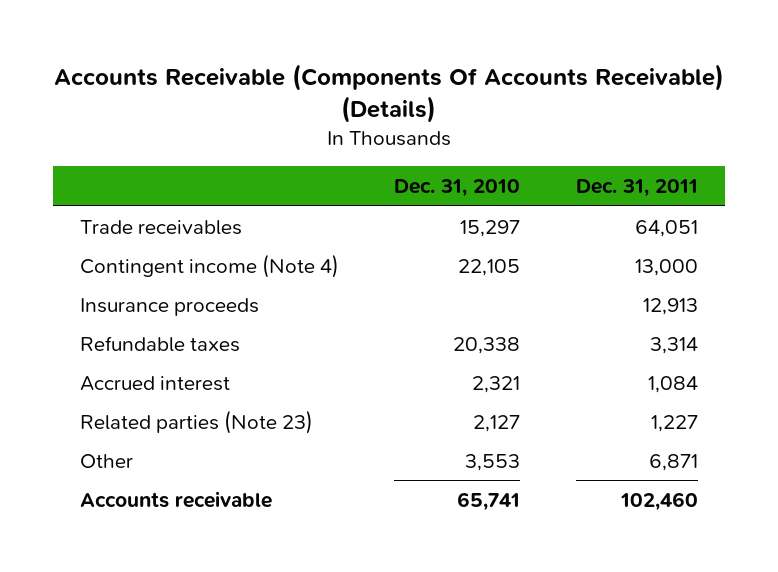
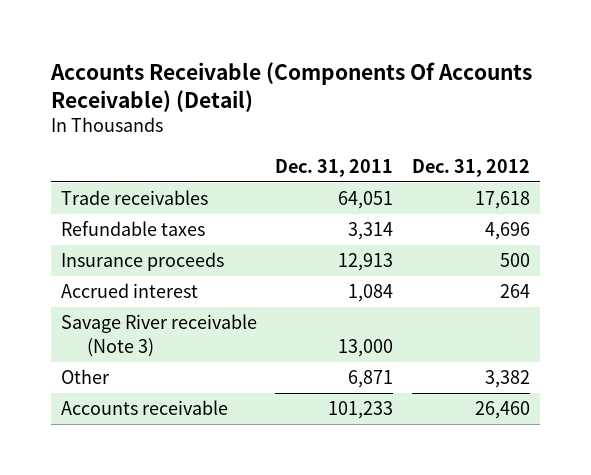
[53,63,724,124] Accounts Receivable (Components Of Accounts Receivable) (Details) -> [50,61,533,112] Accounts Receivable (Components Of Accounts Receivable) (Detail)
[394,179,521,198] Dec. 31, 2010 -> none
none -> [412,158,531,177] Dec. 31, 2012
[80,253,340,278] Contingent income (Note 4) -> none
[80,297,260,316] Insurance proceeds -> [60,252,224,272] Insurance proceeds
[80,409,314,434] Related parties (Note 23) -> none
none -> [60,314,257,357] Savage River receivable (Note 3)
[619,491,698,511] 102,460 -> [328,401,394,420] 101,233

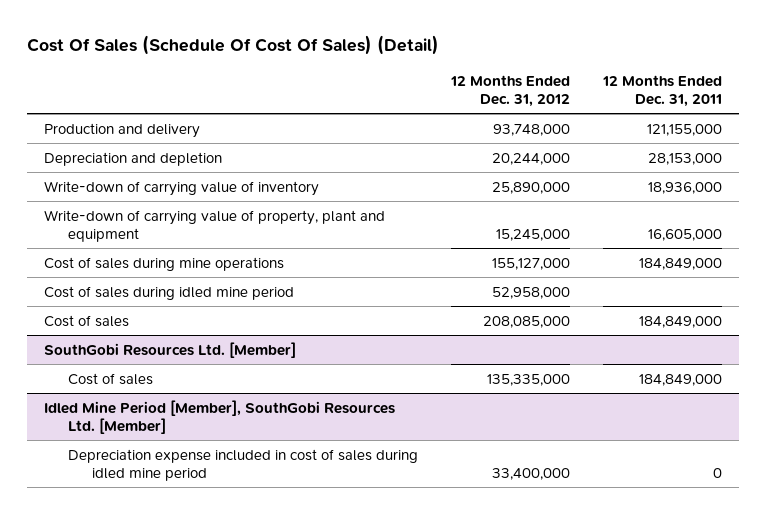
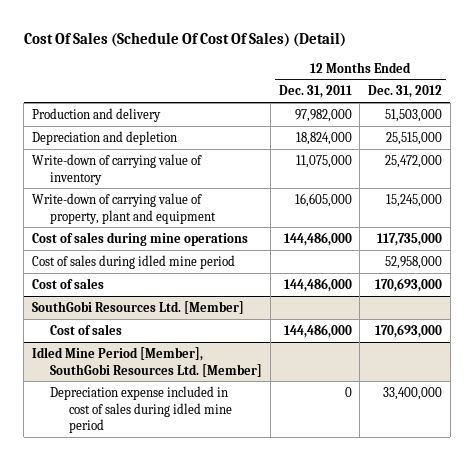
[492,123,570,136] 93,748,000 -> [385,108,443,122] 51,503,000
[647,123,723,136] 121,155,000 -> [294,108,352,122] 97,982,000
[491,152,570,165] 20,244,000 -> [386,131,443,145] 25,515,000
[648,152,723,165] 28,153,000 -> [295,131,352,145] 18,824,000
[491,181,570,194] 25,890,000 -> [385,154,443,168] 25,472,000
[648,181,723,194] 18,936,000 -> [295,154,352,168] 11,075,000
[491,257,570,270] 155,127,000 -> [377,232,443,246] 117,735,000
[639,257,723,270] 184,849,000 -> [283,231,352,246] 144,486,000
[482,315,570,328] 208,085,000 -> [375,277,443,292] 170,693,000
[639,315,723,328] 184,849,000 -> [283,277,352,292] 144,486,000
[486,373,570,386] 135,335,000 -> [375,323,443,338] 170,693,000
[639,373,723,386] 184,849,000 -> [283,323,352,338] 144,486,000

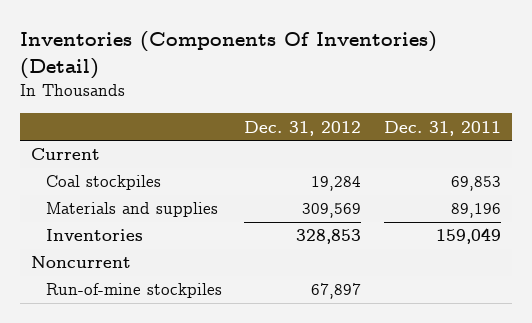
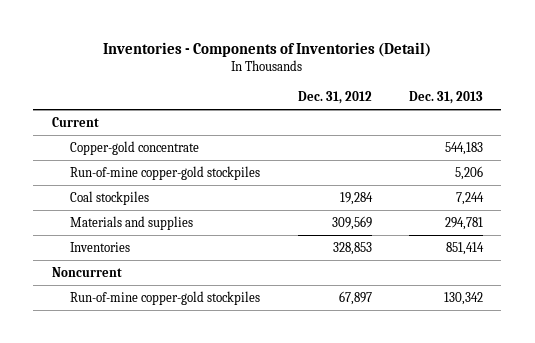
[19,31,437,79] Inventories (Components Of Inventories) (Detail) -> [103,41,432,57] Inventories - Components of Inventories (Detail)
[383,120,501,136] Dec. 31, 2011 -> none
none -> [408,91,483,105] Dec. 31, 2013
none -> [70,140,200,155] Copper-gold concentrate
none -> [70,165,261,180] Run-of-mine copper-gold stockpiles
[45,283,222,299] Run-of-mine stockpiles -> [70,290,261,305] Run-of-mine copper-gold stockpiles

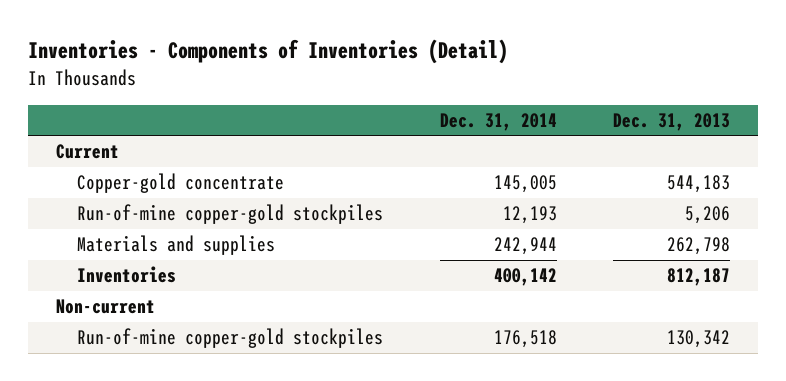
[297,91,372,105] Dec. 31, 2012 -> none
none -> [439,112,557,131] Dec. 31, 2014
[70,190,150,205] Coal stockpiles -> none
[444,216,483,230] 294,781 -> [666,237,730,256] 262,798
[445,241,484,255] 851,414 -> [666,268,730,287] 812,187
[51,266,122,277] Noncurrent -> [55,299,155,315] Non-current

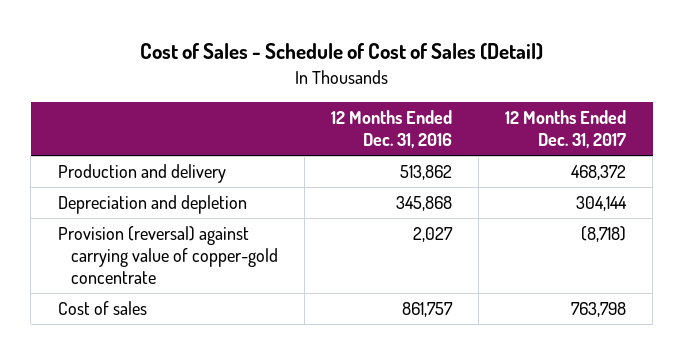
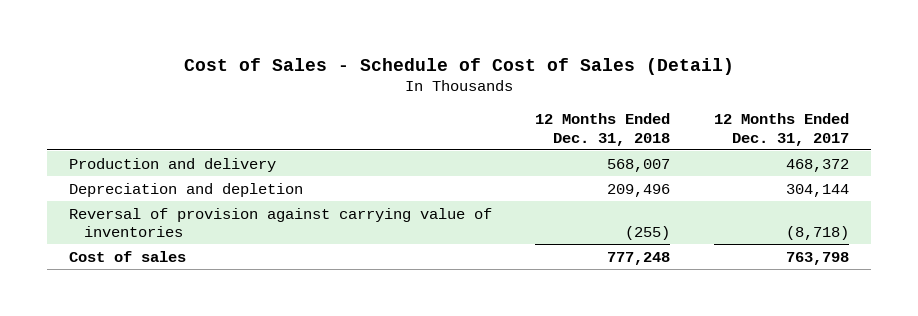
[330,110,452,149] 12 Months Ended Dec. 31, 2016 -> none
none -> [535,113,671,146] 12 Months Ended Dec. 31, 2018
[57,226,278,284] Provision (reversal) against carrying value of copper-gold concentrate -> [68,207,492,237] Reversal of provision against carrying value of inventories

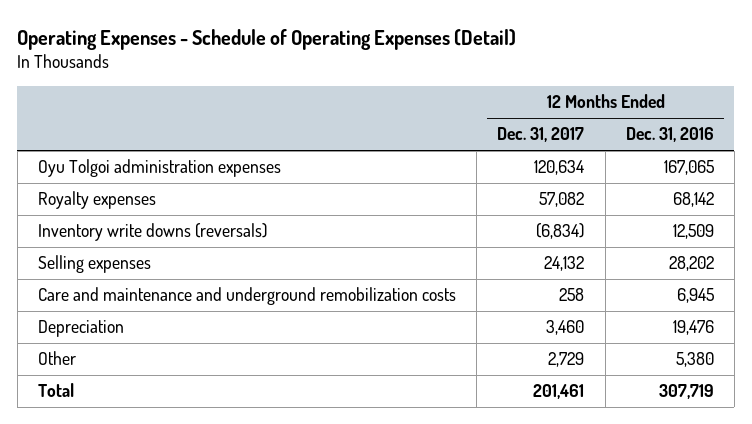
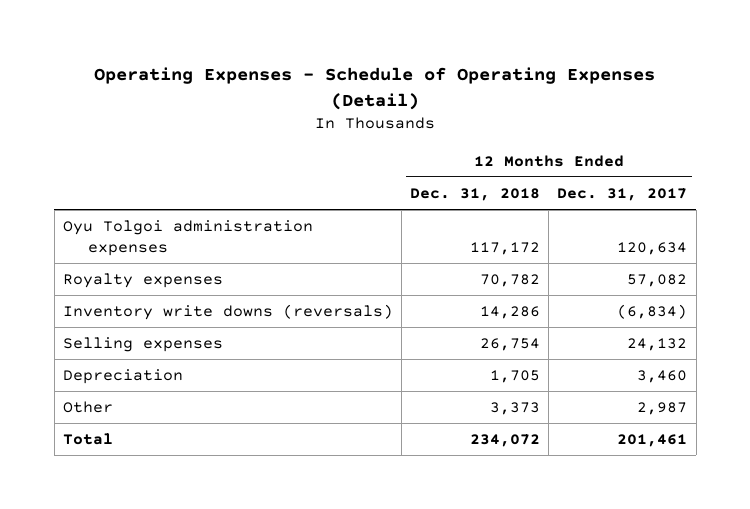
[625,127,714,143] Dec. 31, 2016 -> none
none -> [410,187,541,201] Dec. 31, 2018
[38,287,457,306] Care and maintenance and underground remobilization costs -> none
[548,352,585,368] 2,729 -> [637,401,688,415] 2,987

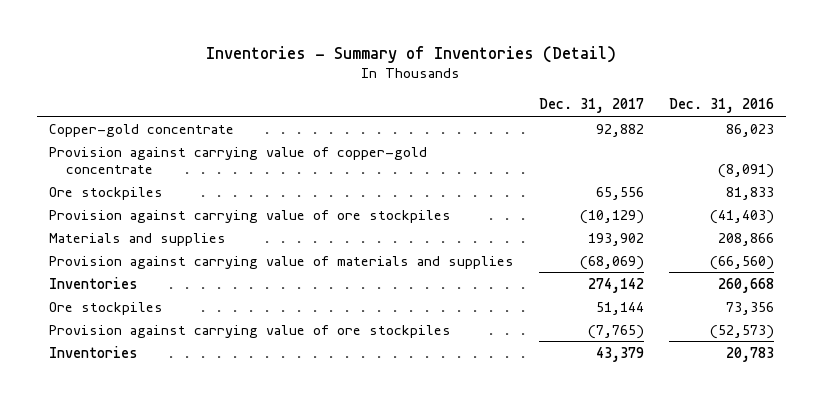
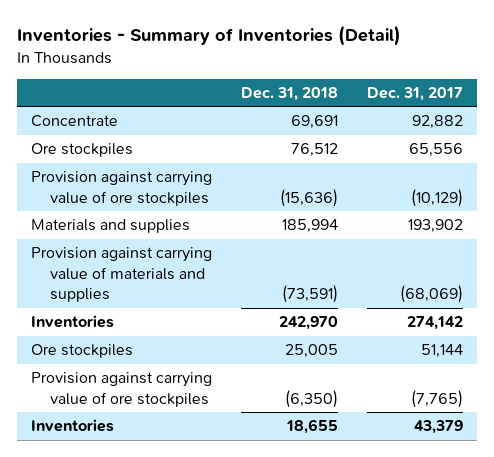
[668,98,774,114] Dec. 31, 2016 -> none
none -> [240,86,338,101] Dec. 31, 2018
[49,146,428,174] Provision against carrying value of copper-gold concentrate -> none
[49,123,235,137] Copper-gold concentrate -> [31,115,119,128] Concentrate

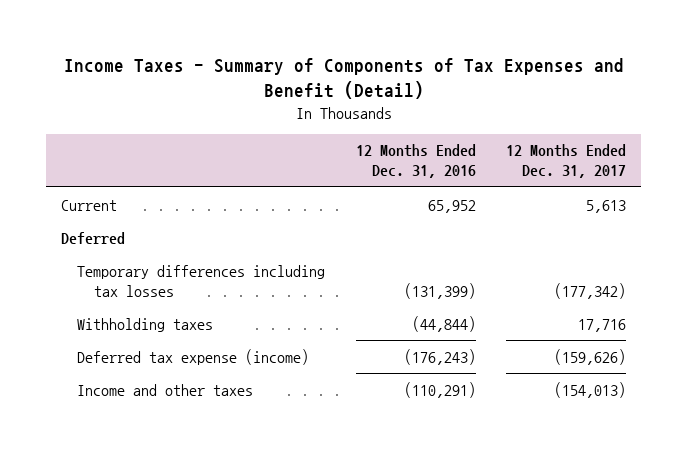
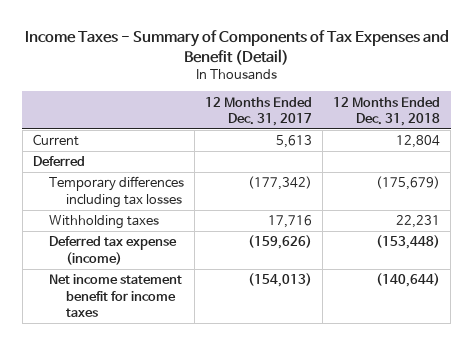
[355,144,476,179] 12 Months Ended Dec. 31, 2016 -> none
none -> [333,96,441,126] 12 Months Ended Dec. 31, 2018
[77,383,254,396] Income and other taxes -> [49,274,183,317] Net income statement benefit for income taxes

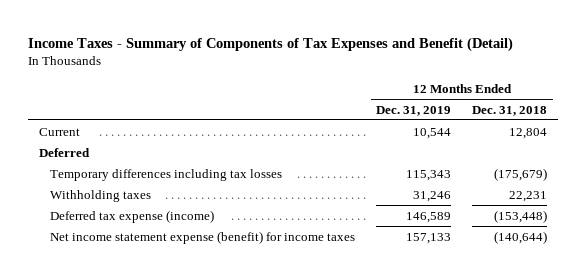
[205,96,313,126] 12 Months Ended Dec. 31, 2017 -> none
none -> [376,105,452,116] Dec. 31, 2019
[49,274,183,317] Net income statement benefit for income taxes -> [49,230,355,244] Net income statement expense (benefit) for income taxes

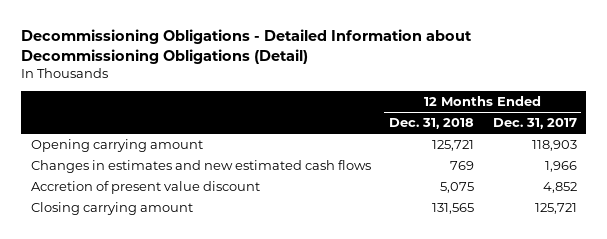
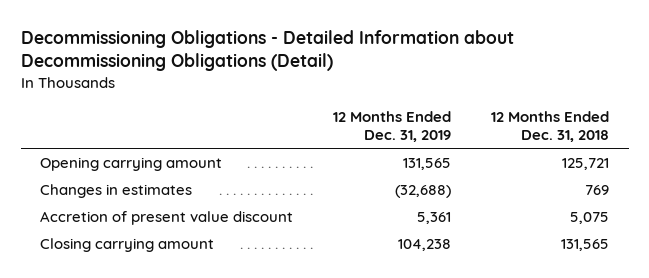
[492,118,577,130] Dec. 31, 2017 -> none
none -> [333,110,452,143] 12 Months Ended Dec. 31, 2019
[30,159,371,173] Changes in estimates and new estimated cash flows -> [40,183,193,198] Changes in estimates

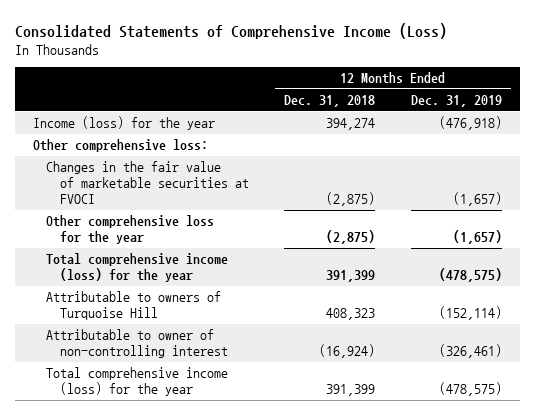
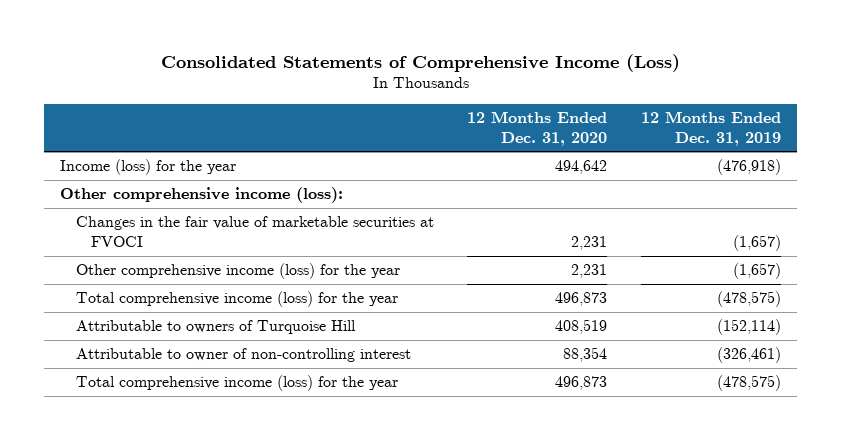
[284,95,376,108] Dec. 31, 2018 -> none
none -> [467,110,608,146] 12 Months Ended Dec. 31, 2020
[32,139,208,153] Other comprehensive loss: -> [60,187,344,204] Other comprehensive income (loss):
[46,215,215,245] Other comprehensive loss for the year -> [75,263,400,280] Other comprehensive income (loss) for the year

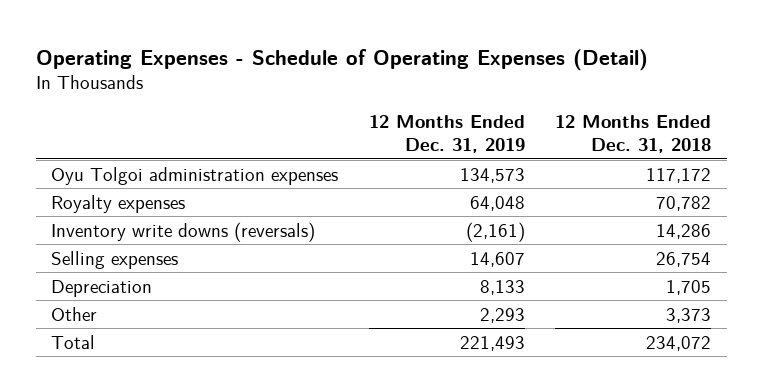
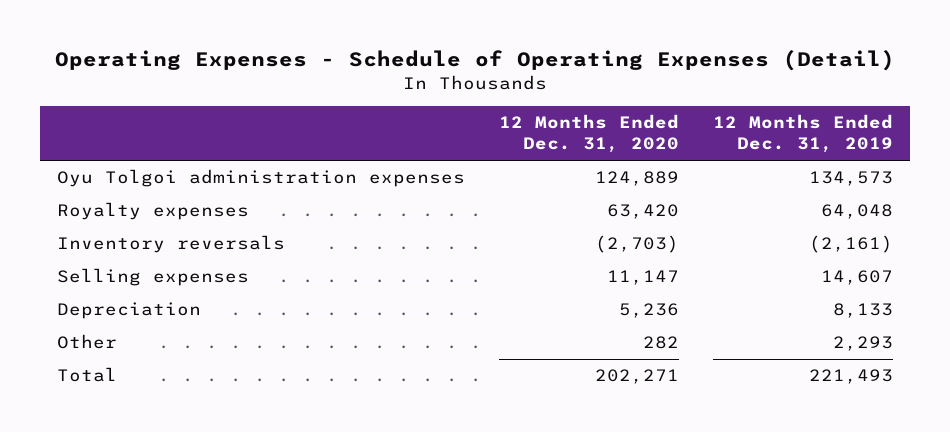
[555,115,712,153] 12 Months Ended Dec. 31, 2018 -> none
none -> [498,114,679,154] 12 Months Ended Dec. 31, 2020
[51,221,316,242] Inventory write downs (reversals) -> [57,235,286,254] Inventory reversals

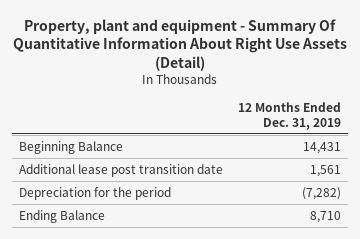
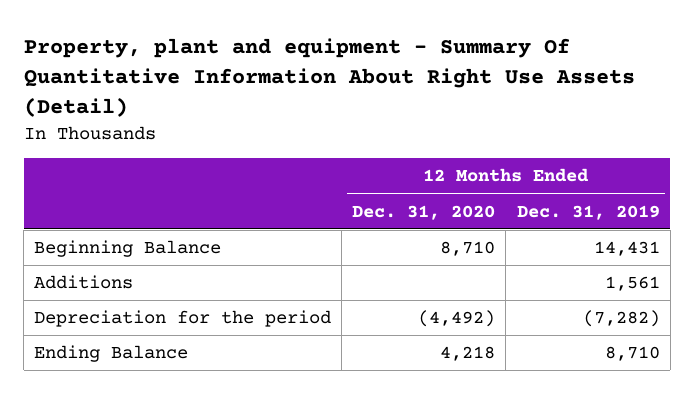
none -> [352,204,496,220] Dec. 31, 2020
[19,163,224,177] Additional lease post transition date -> [34,275,134,290] Additions

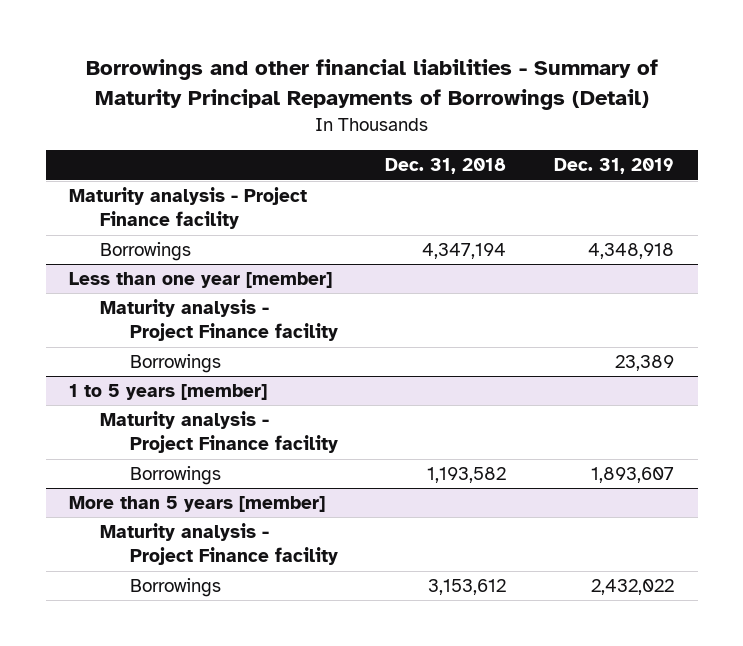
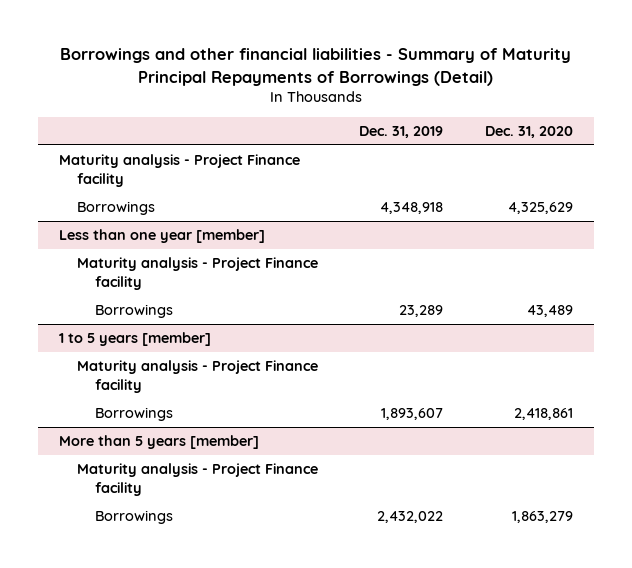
[385,158,507,175] Dec. 31, 2018 -> none
none -> [485,125,574,138] Dec. 31, 2020
[615,355,675,372] 23,389 -> [399,305,444,318] 23,289

